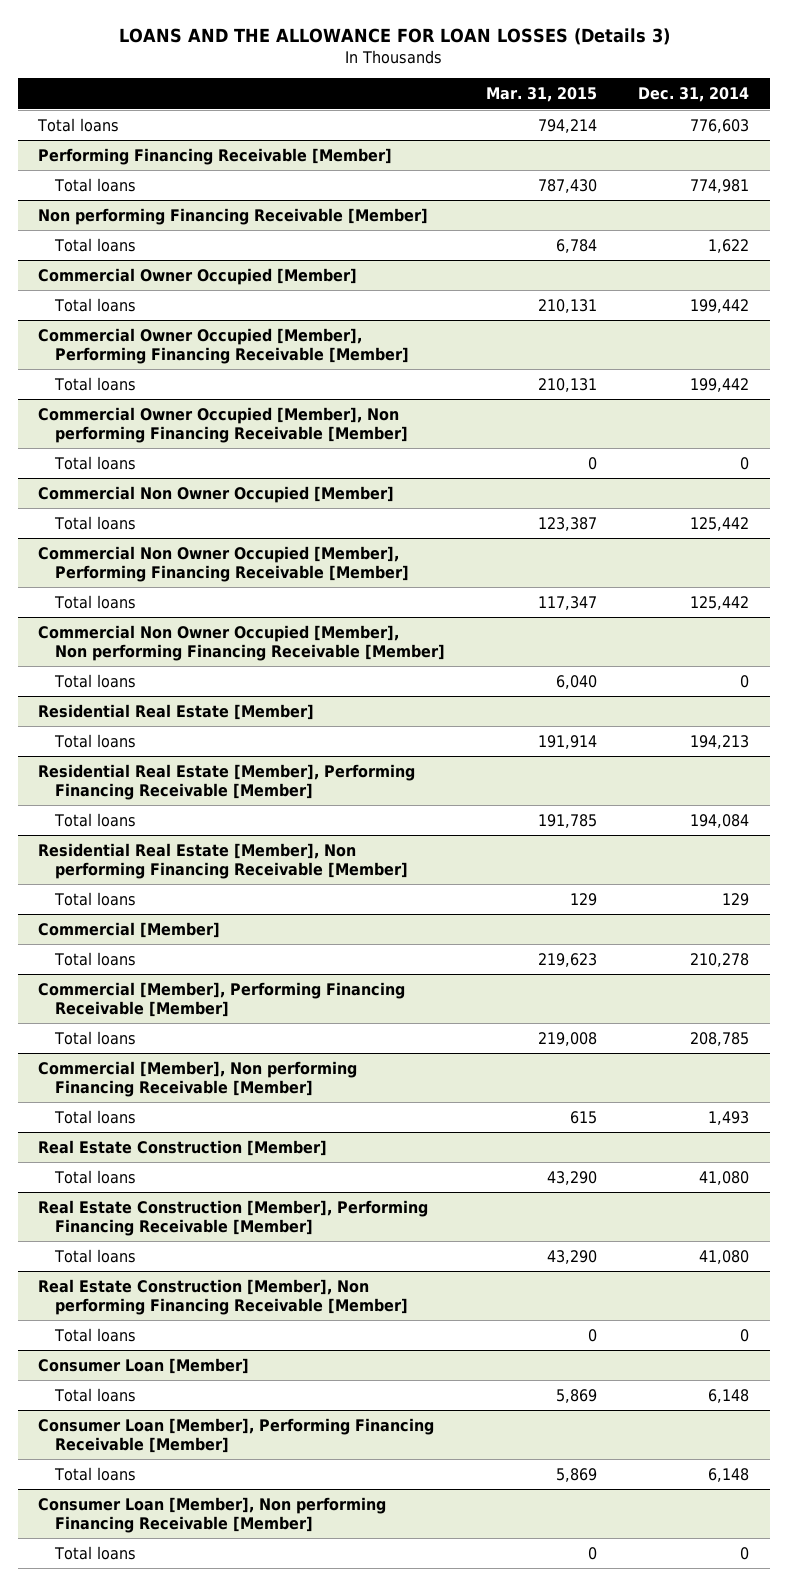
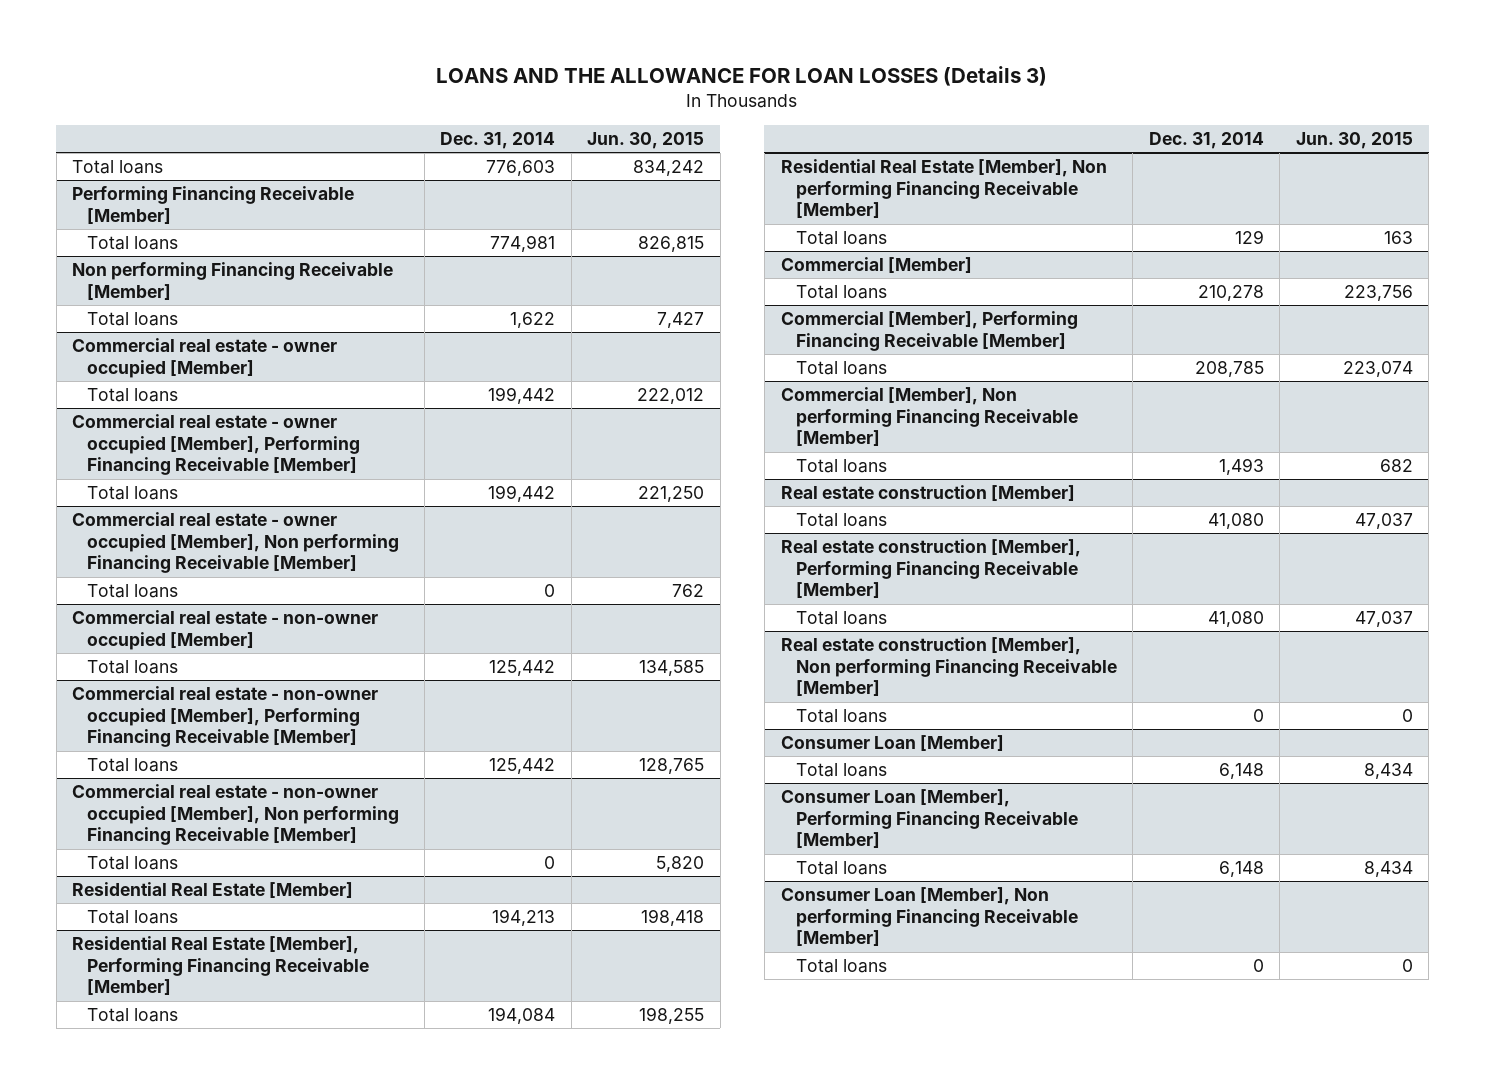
[486,87,598,103] Mar. 31, 2015 -> none
none -> [587,132,705,150] Jun. 30, 2015
[38,267,358,285] Commercial Owner Occupied [Member] -> [72,338,338,378] Commercial real estate - owner occupied [Member]
[38,327,409,364] Commercial Owner Occupied [Member], Performing Financing Receivable [Member] -> [72,414,361,476] Commercial real estate - owner occupied [Member], Performing Financing Receivable [Member]
[38,406,408,443] Commercial Owner Occupied [Member], Non performing Financing Receivable [Member] -> [72,512,400,574] Commercial real estate - owner occupied [Member], Non performing Financing Receivable [Member]
[38,485,395,503] Commercial Non Owner Occupied [Member] -> [72,610,379,650] Commercial real estate - non-owner occupied [Member]
[38,545,409,582] Commercial Non Owner Occupied [Member], Performing Financing Receivable [Member] -> [72,686,379,748] Commercial real estate - non-owner occupied [Member], Performing Financing Receivable [Member]
[38,624,445,661] Commercial Non Owner Occupied [Member], Non performing Financing Receivable [Member] -> [72,784,400,846] Commercial real estate - non-owner occupied [Member], Non performing Financing Receivable [Member]
[38,1139,328,1156] Real Estate Construction [Member] -> [780,485,1075,502] Real estate construction [Member]
[38,1199,429,1236] Real Estate Construction [Member], Performing Financing Receivable [Member] -> [780,539,1081,599] Real estate construction [Member], Performing Financing Receivable [Member]
[38,1278,408,1315] Real Estate Construction [Member], Non performing Financing Receivable [Member] -> [780,637,1117,697] Real estate construction [Member], Non performing Financing Receivable [Member]

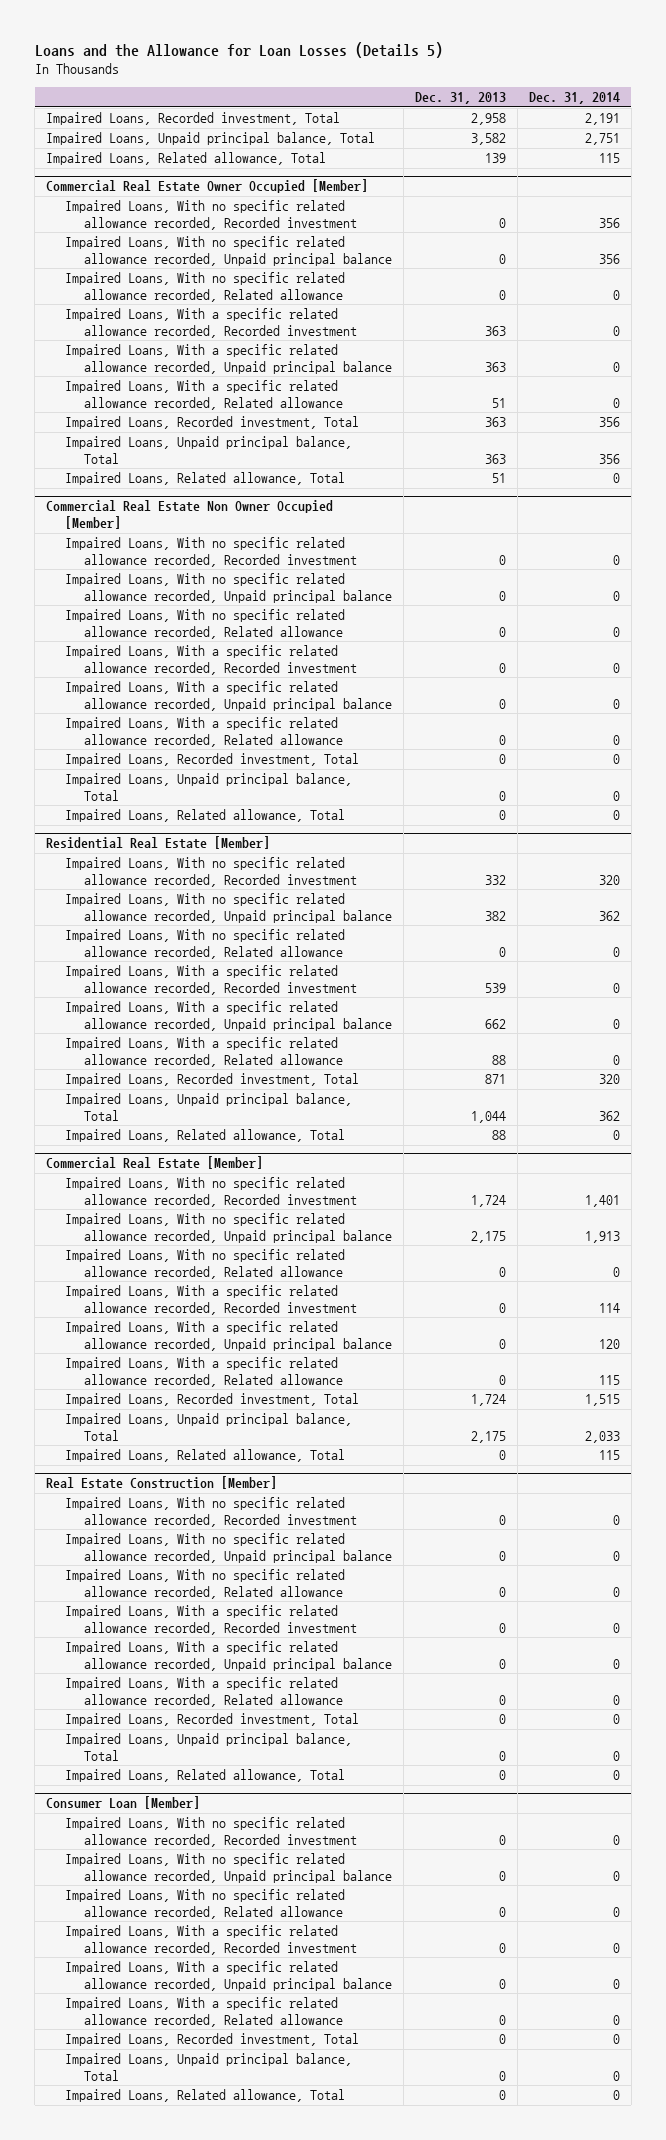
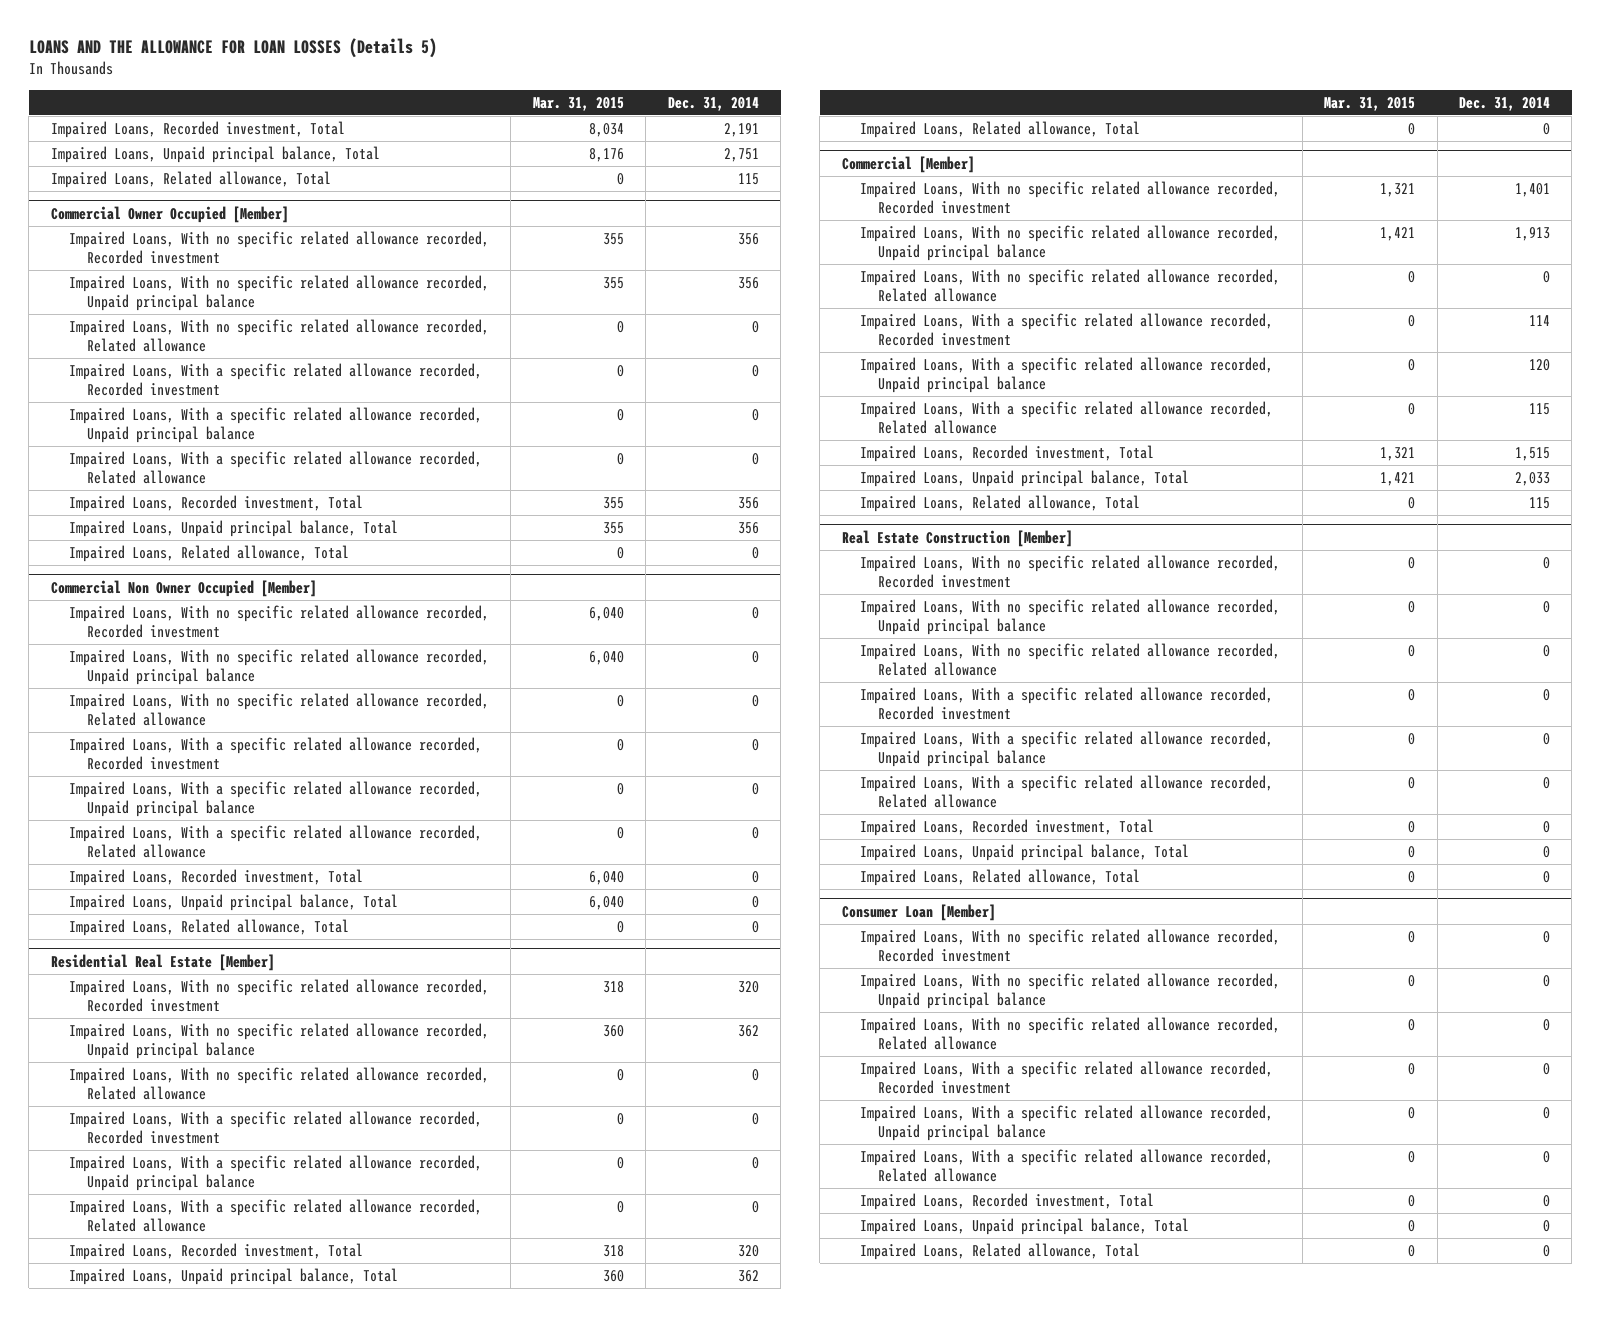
[34,42,443,59] Loans and the Allowance for Loan Losses (Details 5) -> [28,37,437,58] LOANS AND THE ALLOWANCE FOR LOAN LOSSES (Details 5)
[415,91,507,104] Dec. 31, 2013 -> none
none -> [532,96,624,111] Mar. 31, 2015
[46,179,369,194] Commercial Real Estate Owner Occupied [Member] -> [50,205,289,223] Commercial Owner Occupied [Member]
[46,500,334,529] Commercial Real Estate Non Owner Occupied [Member] -> [50,579,317,597] Commercial Non Owner Occupied [Member]
[46,1156,264,1170] Commercial Real Estate [Member] -> [841,155,975,173] Commercial [Member]

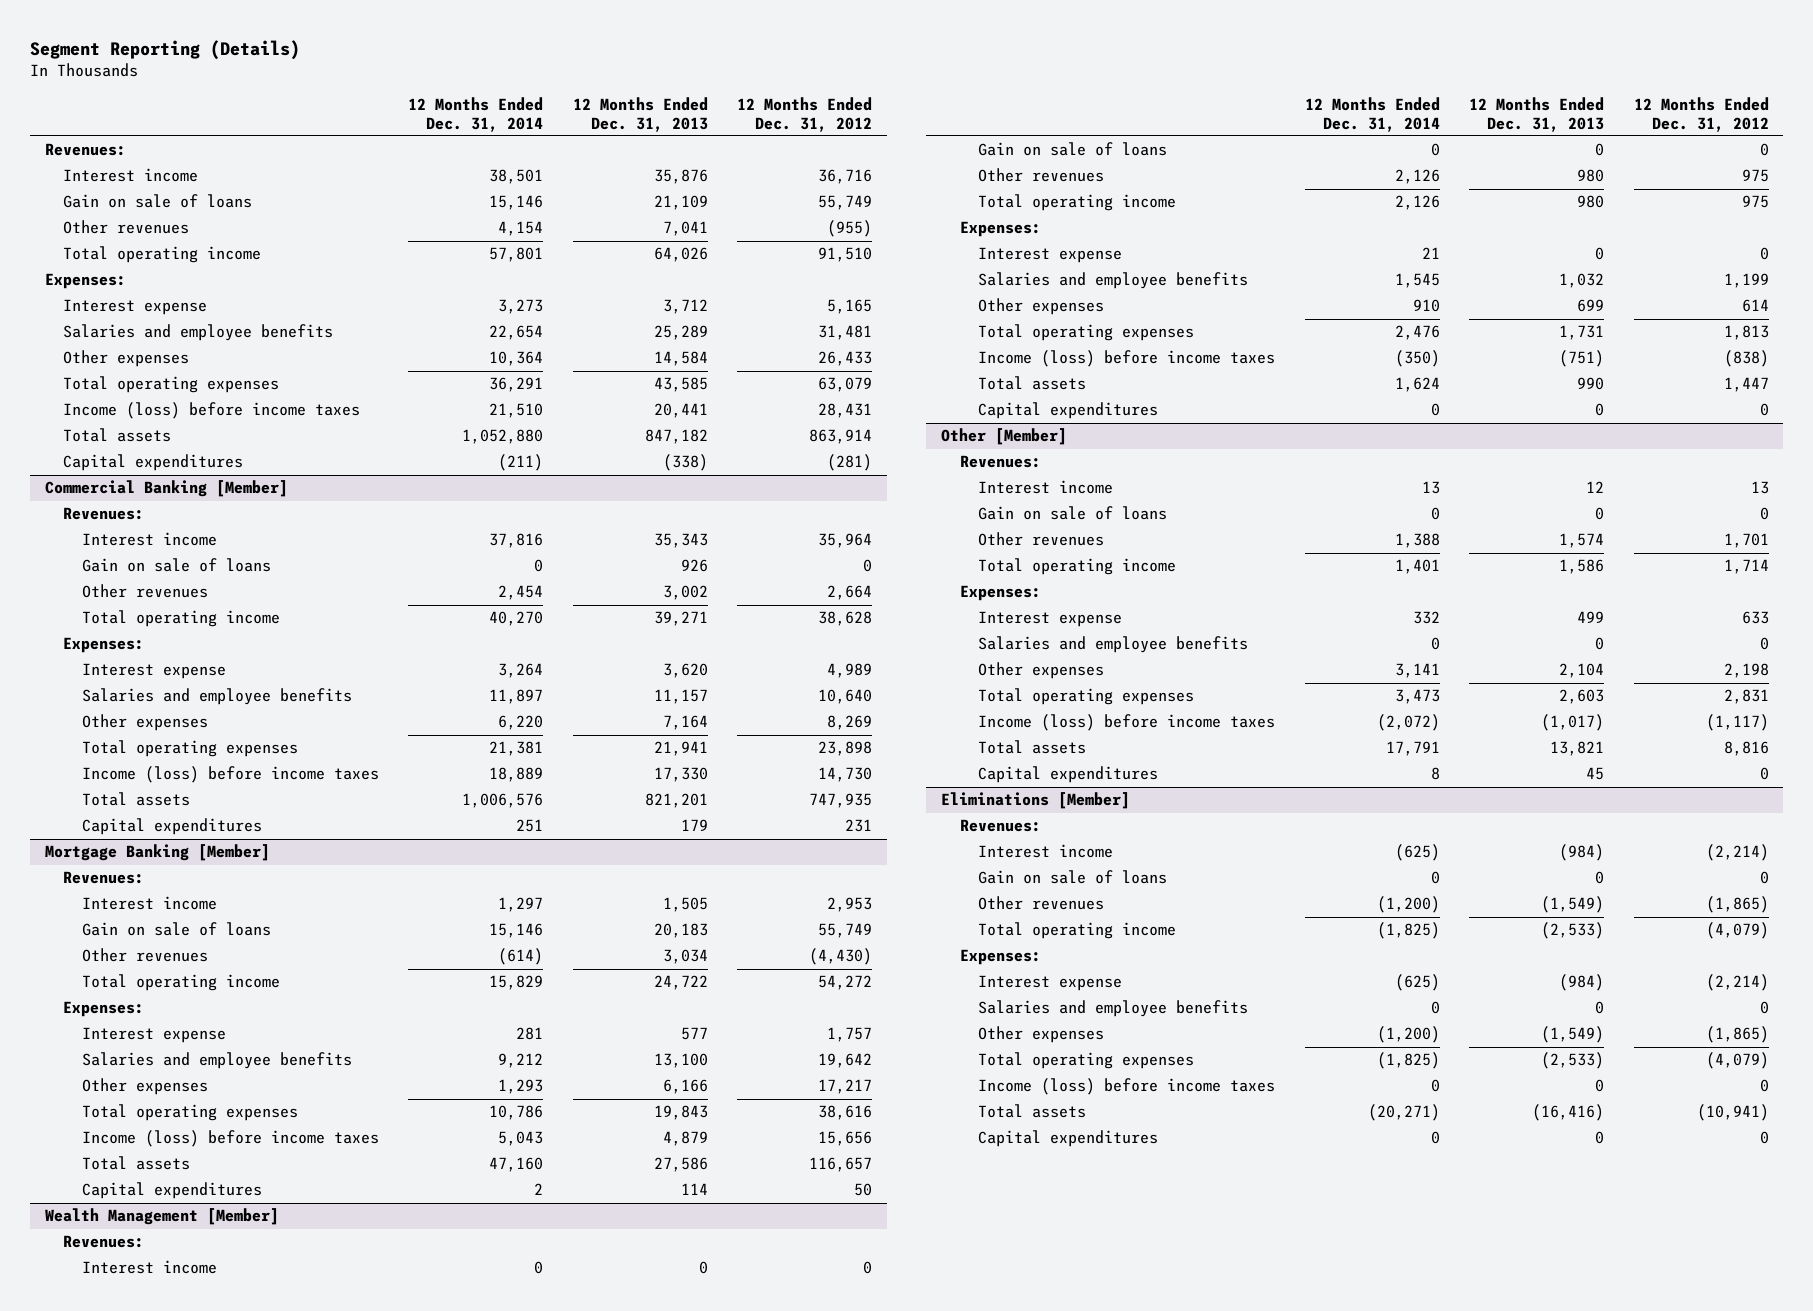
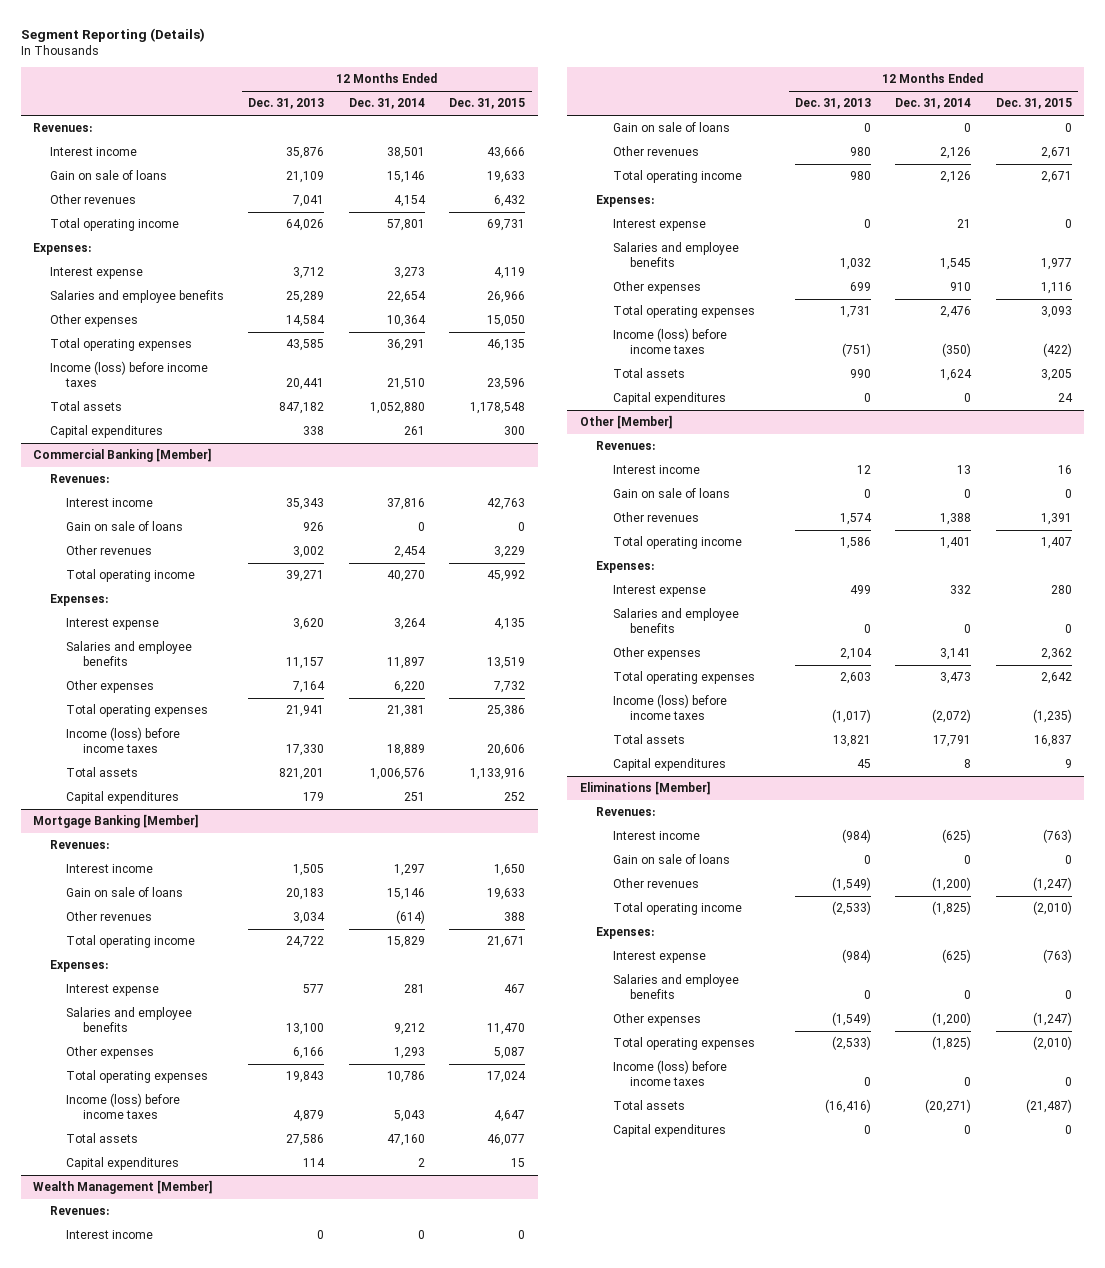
[737,97,873,132] 12 Months Ended Dec. 31, 2012 -> none
none -> [449,98,526,110] Dec. 31, 2015
[498,454,544,472] (211) -> [403,426,425,436] 261
[662,454,708,472] (338) -> [303,426,325,436] 338

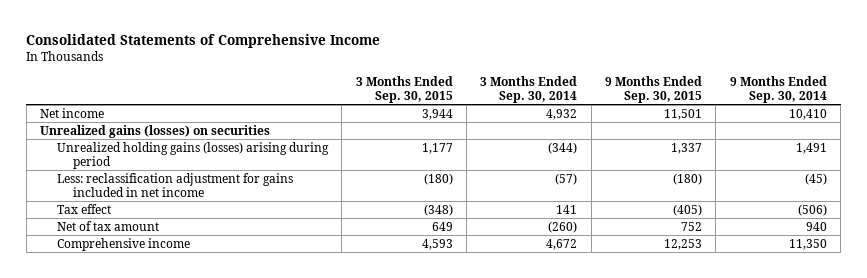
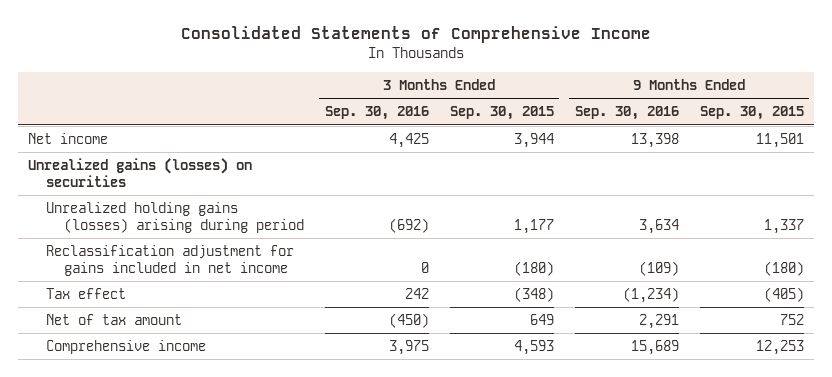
[480,75,578,103] 3 Months Ended Sep. 30, 2014 -> none
[729,75,827,103] 9 Months Ended Sep. 30, 2014 -> none
none -> [324,106,429,121] Sep. 30, 2016
none -> [574,106,679,121] Sep. 30, 2016
[56,172,293,198] Less: reclassification adjustment for gains included in net income -> [45,244,294,276] Reclassification adjustment for gains included in net income

